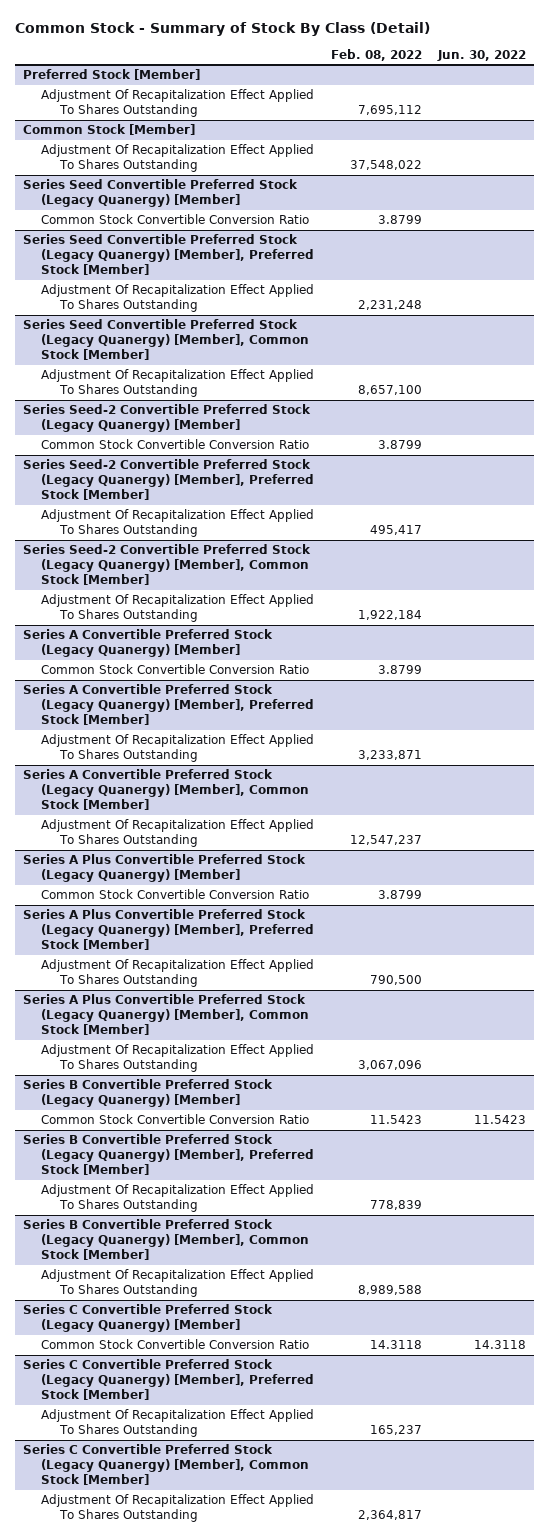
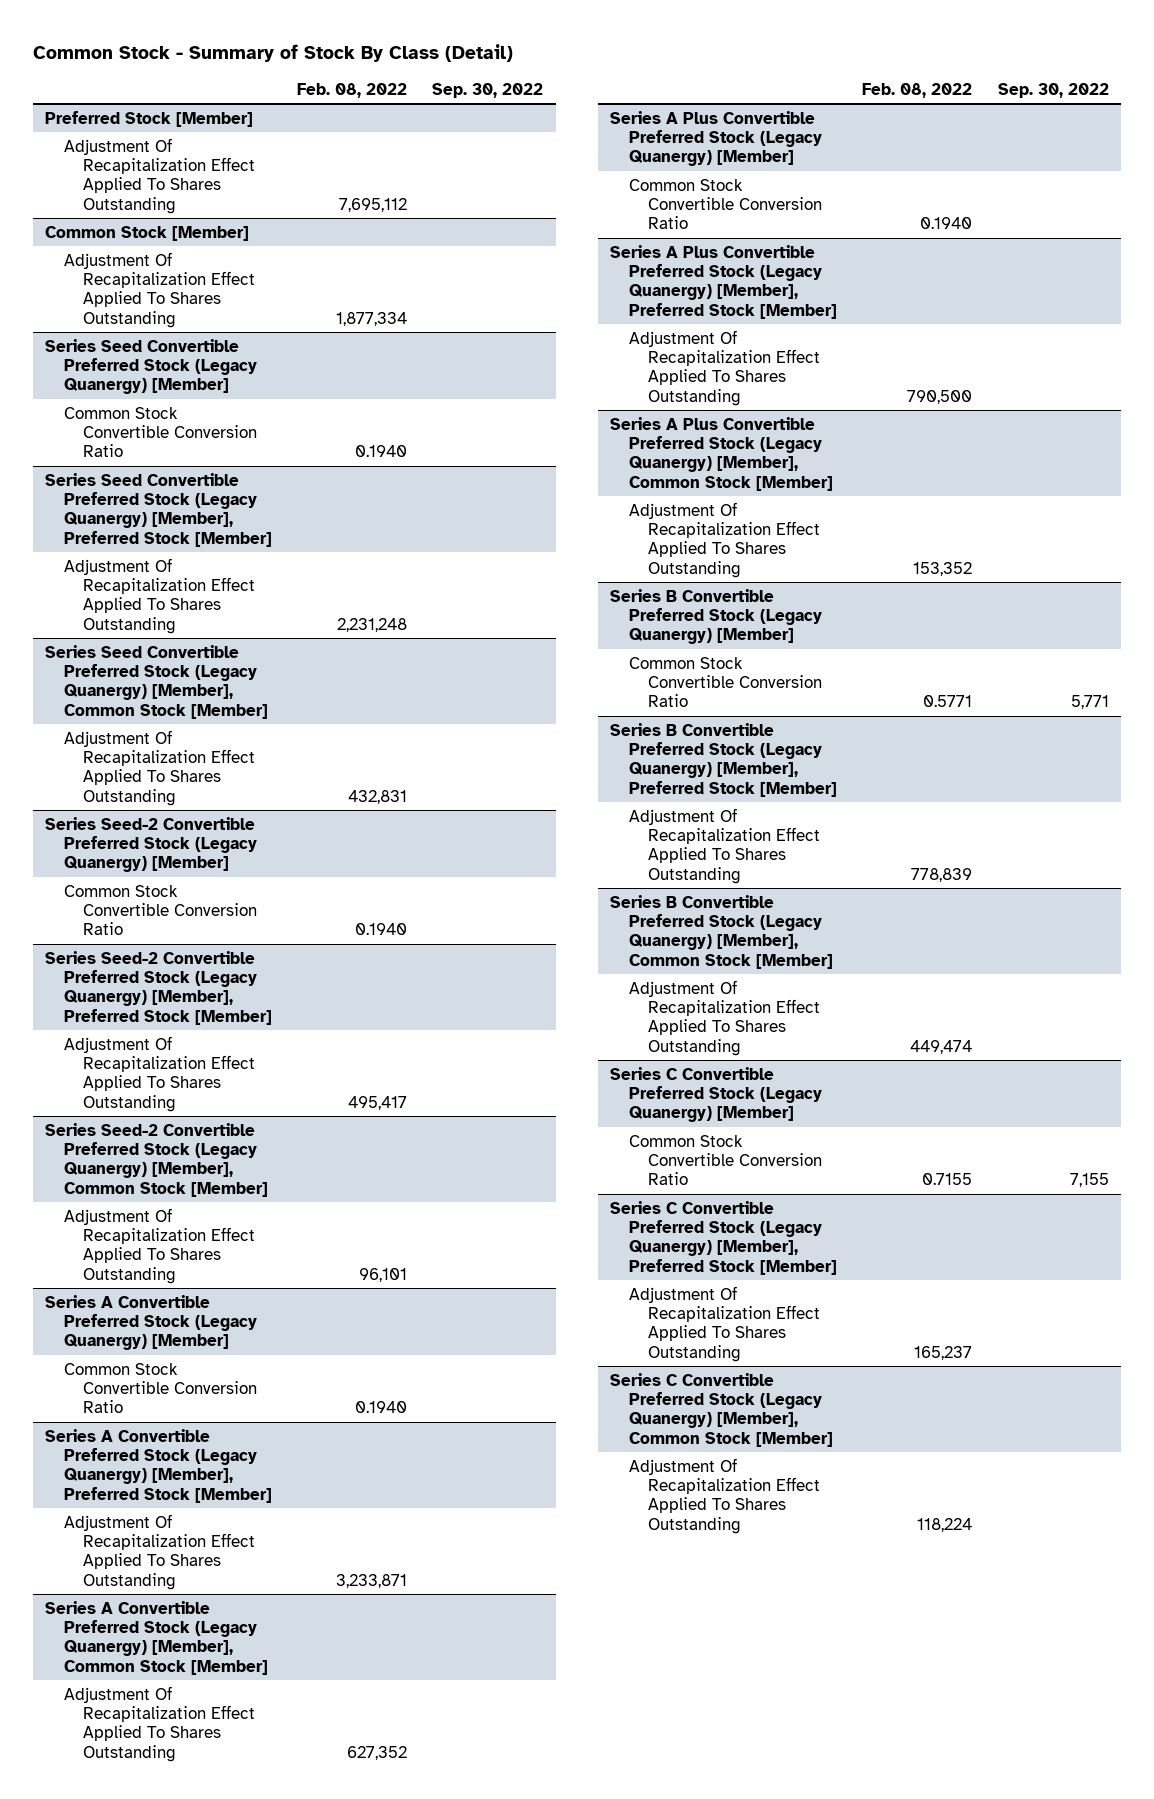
[437,49,527,61] Jun. 30, 2022 -> none
none -> [432,83,544,99] Sep. 30, 2022
[349,160,422,171] 37,548,022 -> [336,311,408,326] 1,877,334
[377,215,422,225] 3.8799 -> [355,445,408,458] 0.1940
[357,385,422,396] 8,657,100 -> [348,789,408,804] 432,831
[377,440,422,450] 3.8799 -> [355,923,408,936] 0.1940
[357,610,422,621] 1,922,184 -> [359,1267,408,1282] 96,101
[377,665,422,675] 3.8799 -> [355,1401,408,1414] 0.1940
[349,835,422,846] 12,547,237 -> [347,1745,408,1760] 627,352
[377,890,422,900] 3.8799 -> [920,217,973,230] 0.1940
[357,1060,422,1071] 3,067,096 -> [913,561,973,576] 153,352
[369,1115,422,1125] 11.5423 -> [923,695,973,708] 0.5771
[357,1285,422,1296] 8,989,588 -> [910,1039,973,1054] 449,474
[369,1340,422,1350] 14.3118 -> [922,1173,973,1186] 0.7155
[357,1510,422,1521] 2,364,817 -> [917,1517,973,1532] 118,224

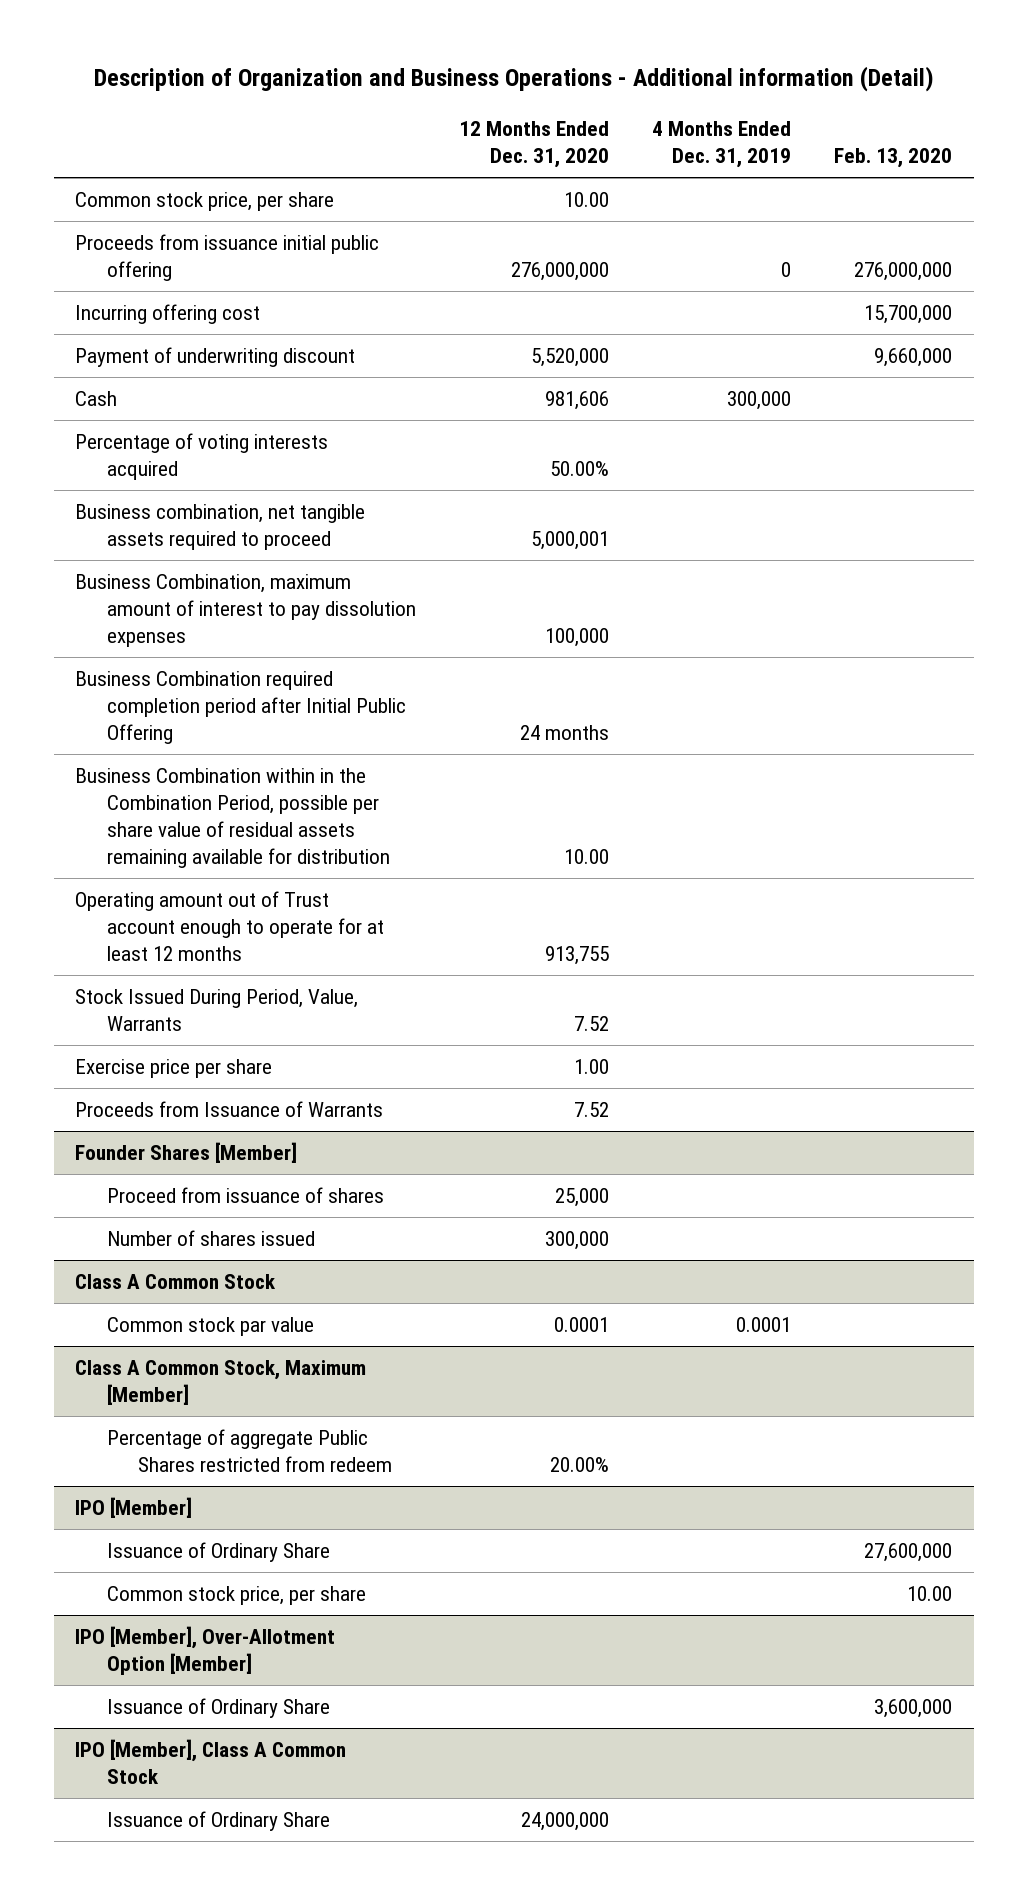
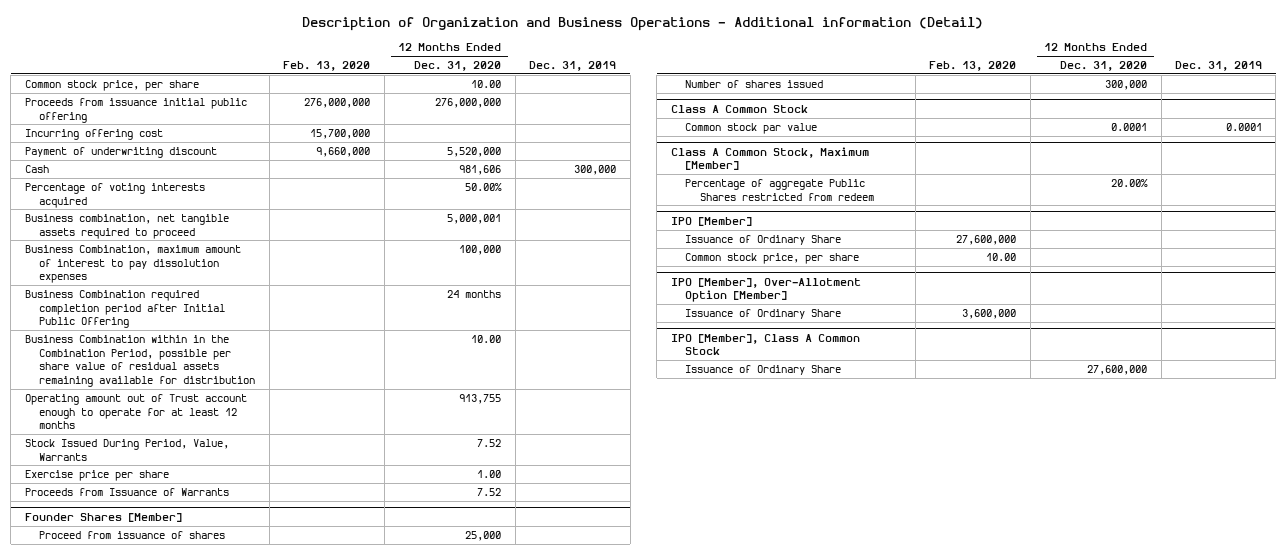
[651,121,791,168] 4 Months Ended Dec. 31, 2019 -> none
none -> [529,61,617,72] Dec. 31, 2019
[520,1812,609,1832] 24,000,000 -> [1087,365,1148,376] 27,600,000

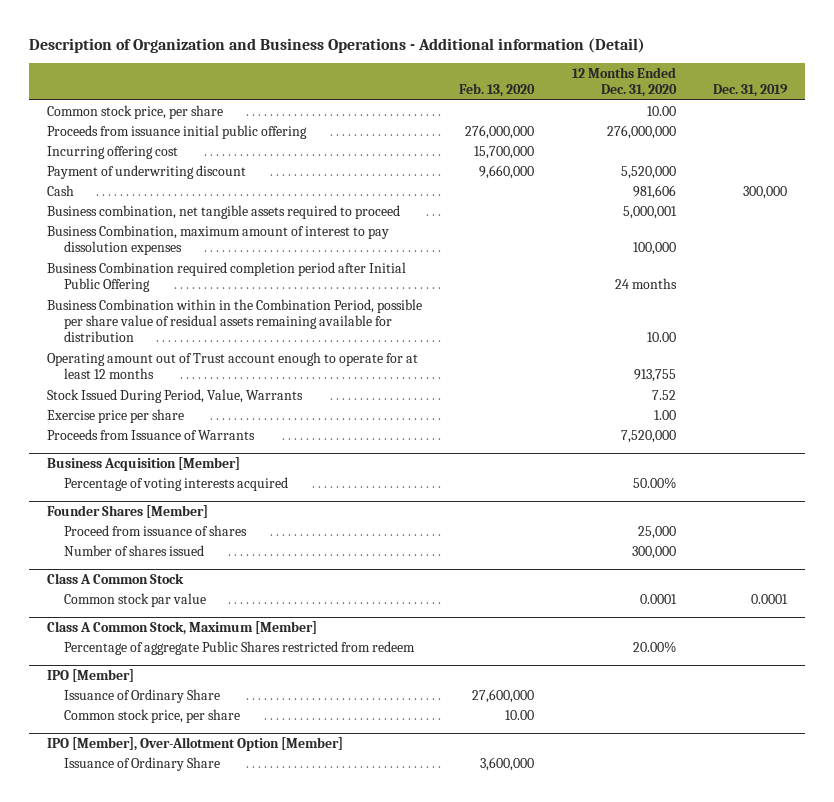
[24,183,205,208] Percentage of voting interests acquired -> none
[477,488,502,497] 7.52 -> [620,429,676,443] 7,520,000
none -> [47,456,241,471] Business Acquisition [Member]
none -> [64,476,289,491] Percentage of voting interests acquired
[670,333,860,356] IPO [Member], Class A Common Stock -> none
[685,365,842,376] Issuance of Ordinary Share -> none

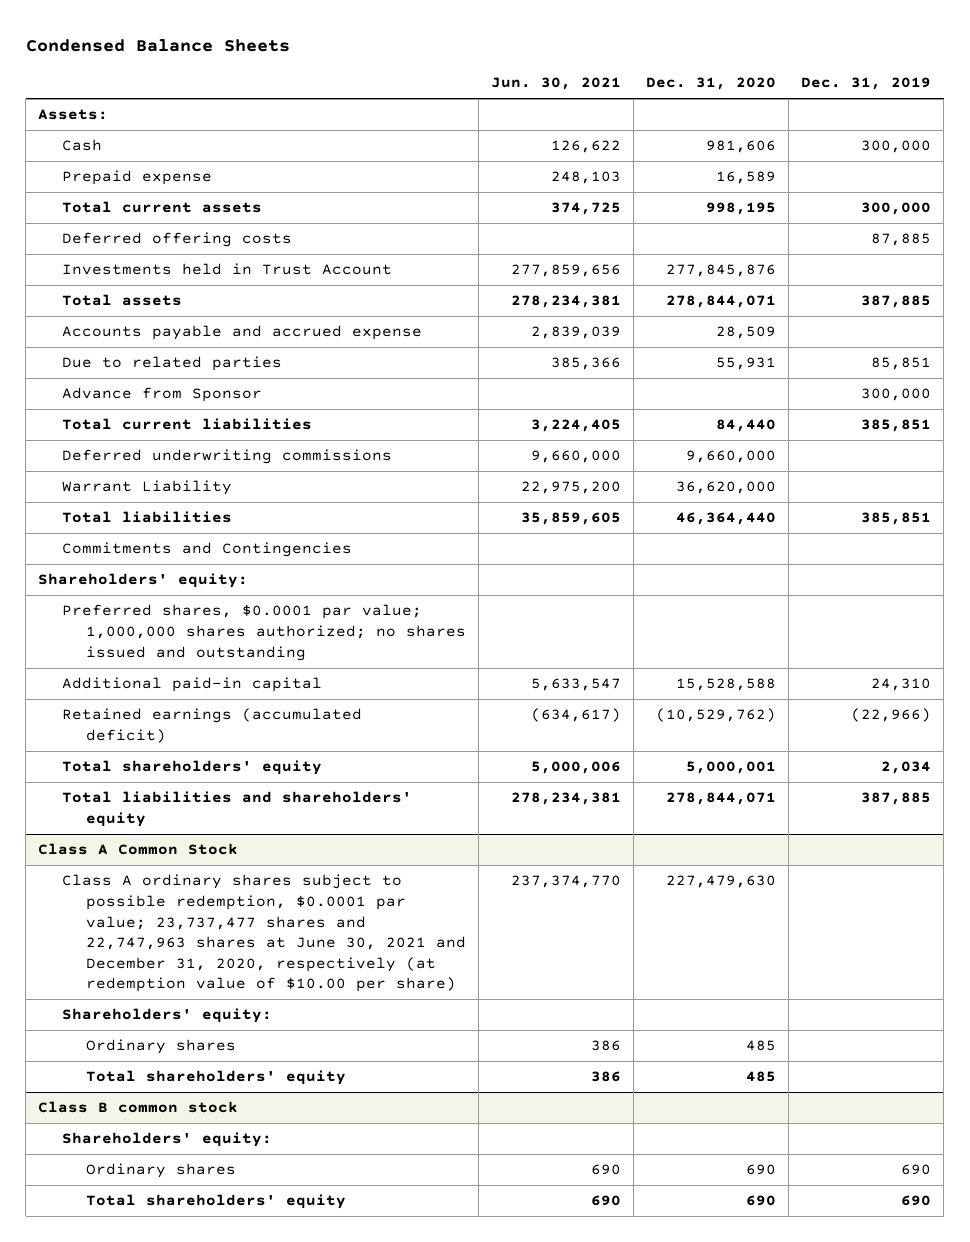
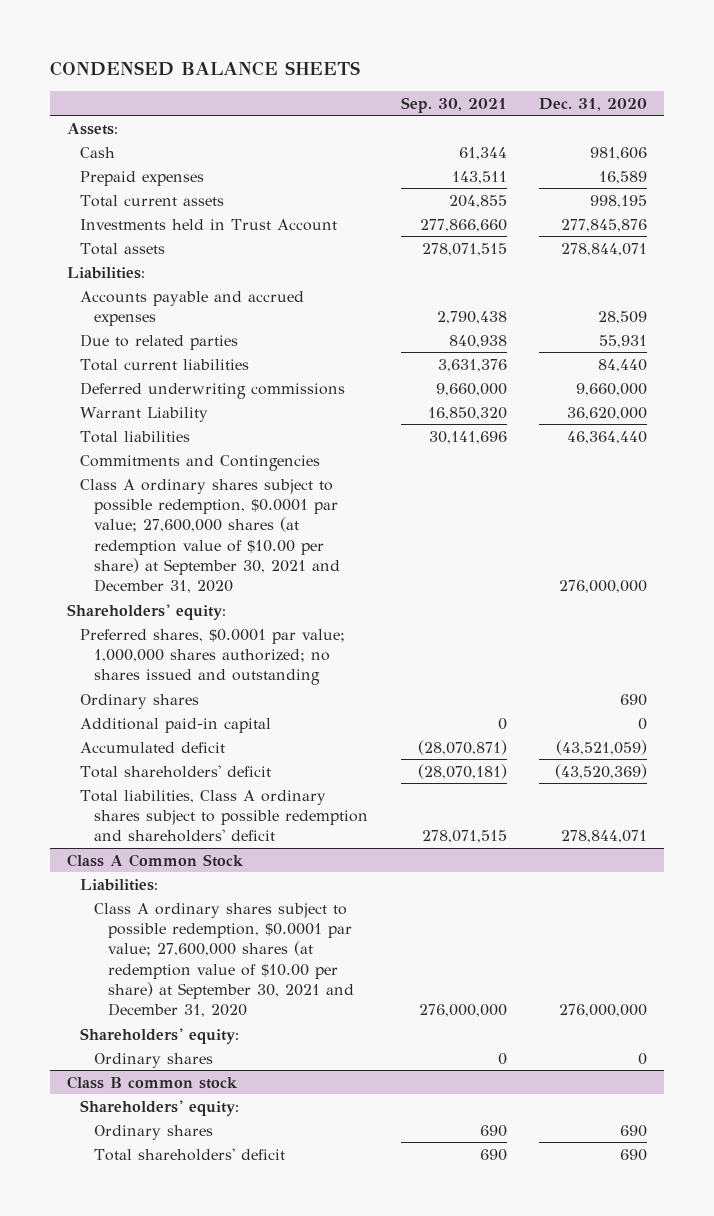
[25,38,290,52] Condensed Balance Sheets -> [50,61,361,77] CONDENSED BALANCE SHEETS
[490,77,621,91] Jun. 30, 2021 -> none
[801,77,932,91] Dec. 31, 2019 -> none
none -> [400,96,507,113] Sep. 30, 2021
[61,170,212,186] Prepaid expense -> [80,170,205,186] Prepaid expenses
[61,232,292,248] Deferred offering costs -> none
none -> [66,266,145,279] Liabilities:
[61,325,422,341] Accounts payable and accrued expense -> [80,290,305,326] Accounts payable and accrued expenses
[61,387,262,403] Advance from Sponsor -> none
none -> [80,478,340,594] Class A ordinary shares subject to possible redemption, $0.0001 par value; 27,600,000 shares (at redemption value of $10.00 per share) at September 30, 2021 and December 31, 2020
none -> [80,693,200,709] Ordinary shares
[676,678,777,692] 15,528,588 -> [638,717,648,730] 0
[61,708,362,744] Retained earnings (accumulated deficit) -> [80,741,226,753] Accumulated deficit
[656,708,777,723] (10,529,762) -> [556,739,648,755] (43,521,059)
[61,760,322,776] Total shareholders' equity -> [80,764,272,778] Total shareholders' deficit
[686,761,777,775] 5,000,001 -> [555,763,648,779] (43,520,369)
[61,791,412,828] Total liabilities and shareholders' equity -> [80,789,368,843] Total liabilities, Class A ordinary shares subject to possible redemption and shareholders' deficit
none -> [80,878,159,891] Liabilities:
[61,874,466,993] Class A ordinary shares subject to possible redemption, $0.0001 par value; 23,737,477 shares and 22,747,963 shares at June 30, 2021 and December 31, 2020, respectively (at redemption value of $10.00 per share) -> [93,902,354,1018] Class A ordinary shares subject to possible redemption, $0.0001 par value; 27,600,000 shares (at redemption value of $10.00 per share) at September 30, 2021 and December 31, 2020
[666,875,777,889] 227,479,630 -> [559,1004,648,1018] 276,000,000
[85,1070,346,1086] Total shareholders' equity -> none
[746,1040,777,1052] 485 -> [638,1052,648,1065] 0
[85,1194,346,1210] Total shareholders' equity -> [93,1147,285,1161] Total shareholders' deficit

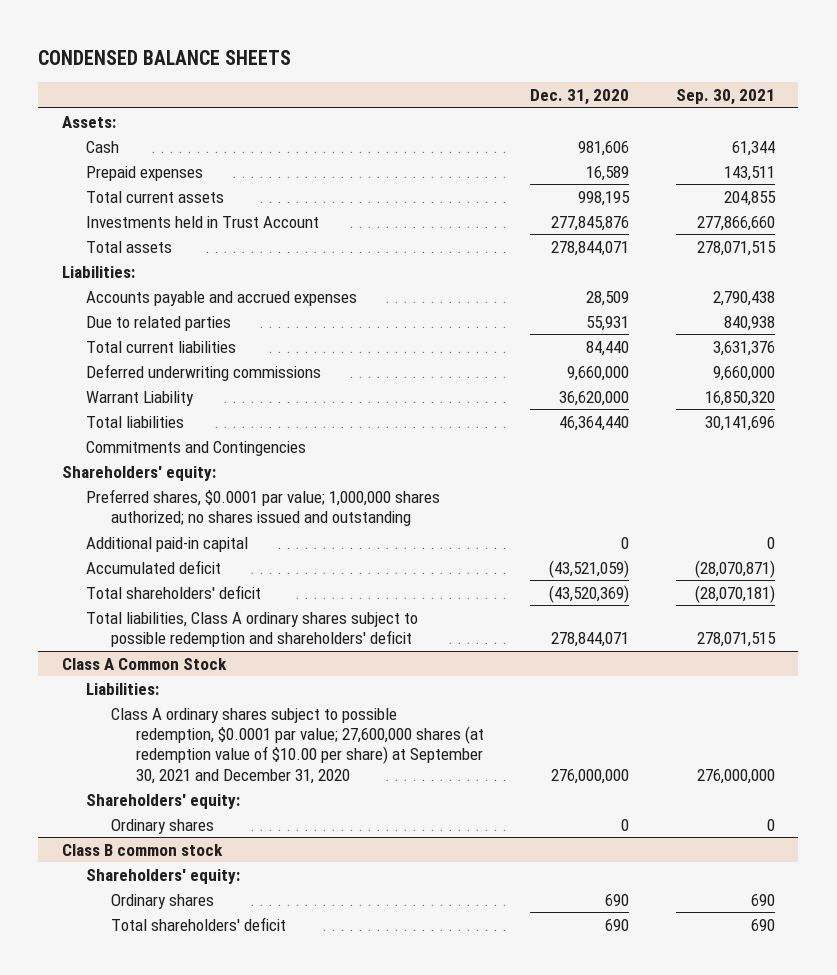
[80,478,340,594] Class A ordinary shares subject to possible redemption, $0.0001 par value; 27,600,000 shares (at redemption value of $10.00 per share) at September 30, 2021 and December 31, 2020 -> none
[80,693,200,709] Ordinary shares -> none

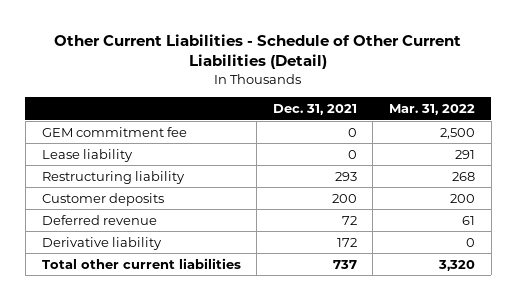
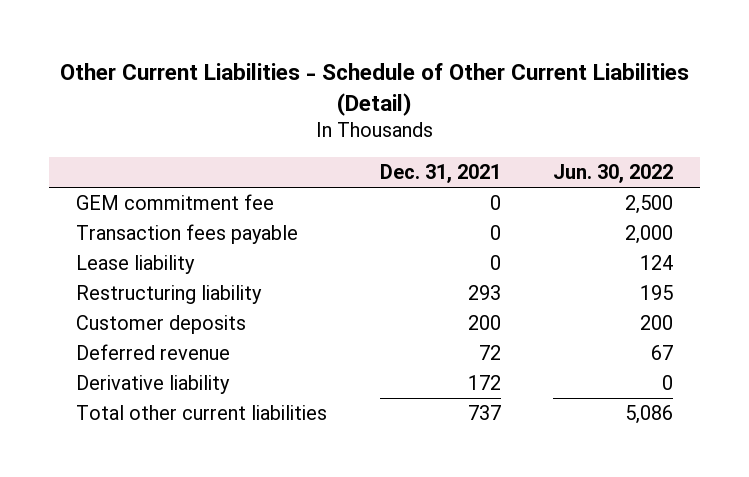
[389,104,476,116] Mar. 31, 2022 -> none
none -> [553,164,674,184] Jun. 30, 2022
none -> [75,224,298,245] Transaction fees payable

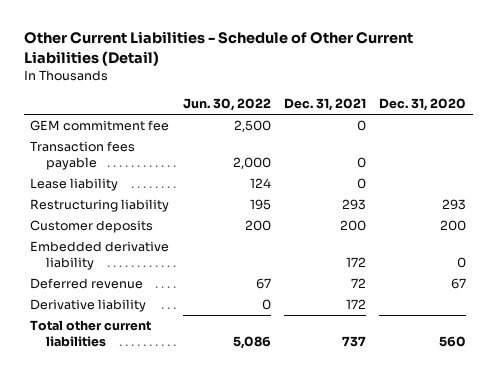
none -> [379,98,467,112] Dec. 31, 2020
none -> [30,241,170,271] Embedded derivative liability

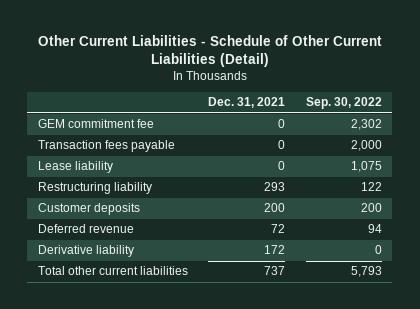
[182,98,271,112] Jun. 30, 2022 -> none
[379,98,467,112] Dec. 31, 2020 -> none
none -> [306,97,383,110] Sep. 30, 2022
[30,241,170,271] Embedded derivative liability -> none

